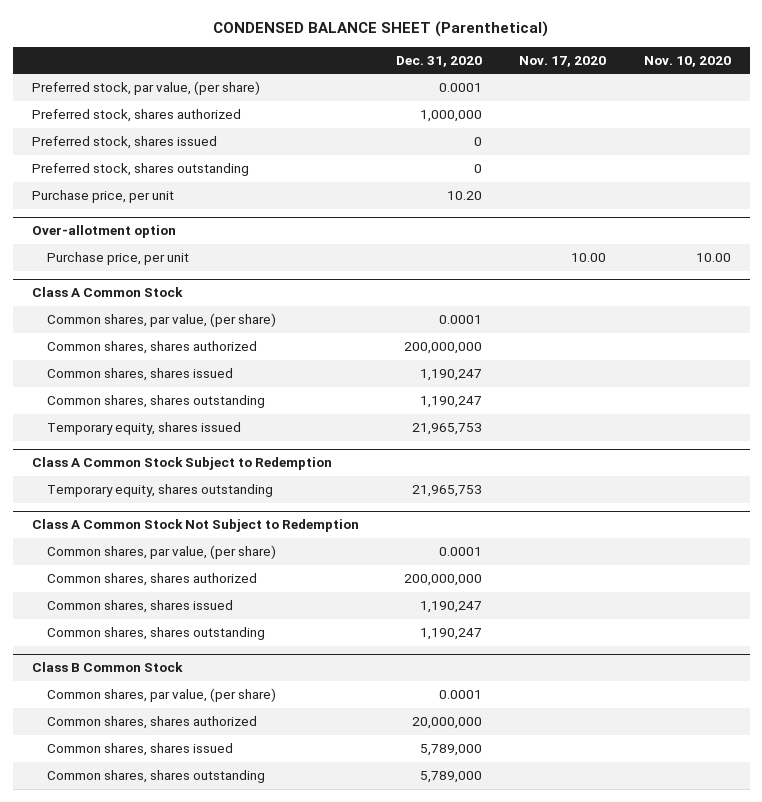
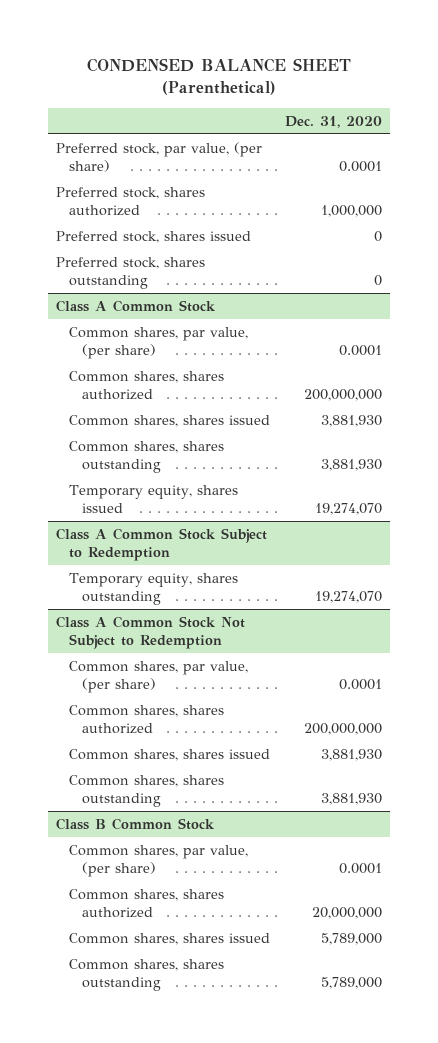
[519,55,607,67] Nov. 17, 2020 -> none
[643,55,731,67] Nov. 10, 2020 -> none
[31,190,174,204] Purchase price, per unit -> none
[31,225,176,239] Over-allotment option -> none
[47,252,190,266] Purchase price, per unit -> none
[419,369,482,382] 1,190,247 -> [321,414,383,427] 3,881,930
[419,396,482,409] 1,190,247 -> [321,459,383,472] 3,881,930
[411,423,482,436] 21,965,753 -> [315,503,383,516] 19,274,070
[411,485,482,498] 21,965,753 -> [315,591,383,604] 19,274,070
[419,601,482,614] 1,190,247 -> [321,748,383,761] 3,881,930
[419,628,482,641] 1,190,247 -> [321,793,383,806] 3,881,930

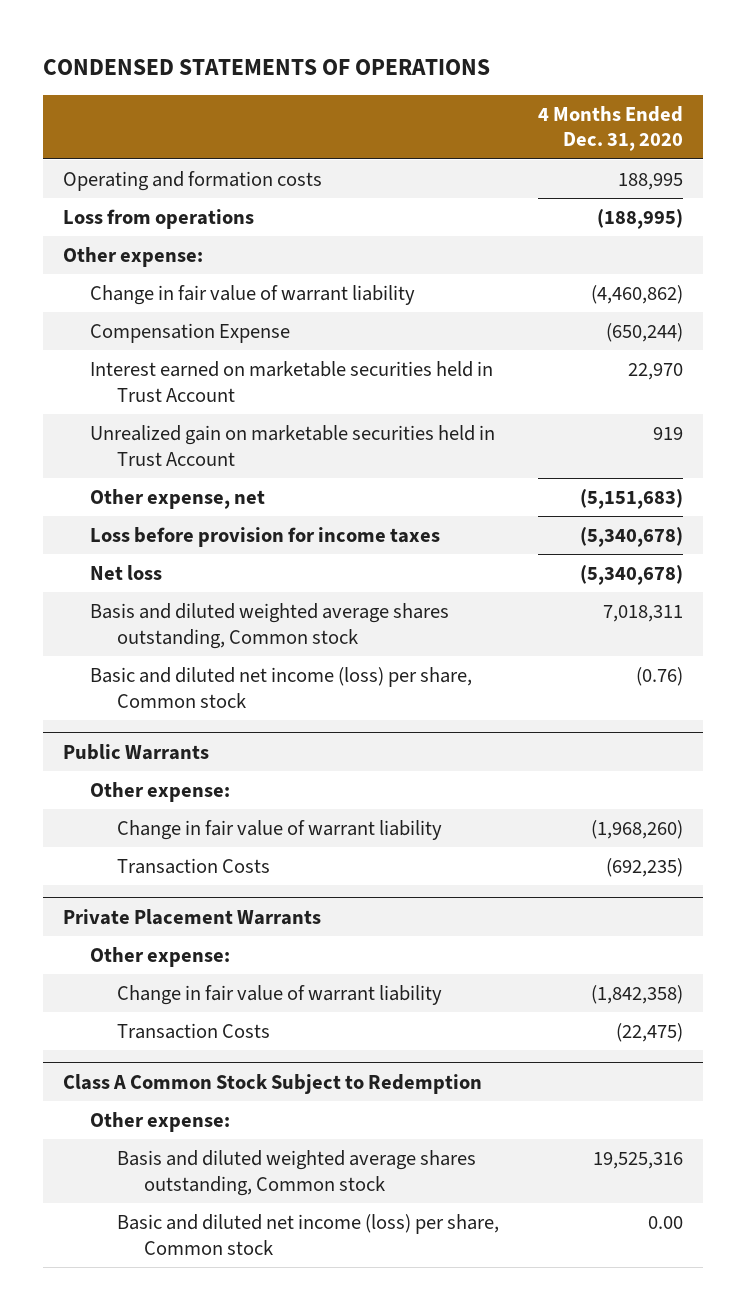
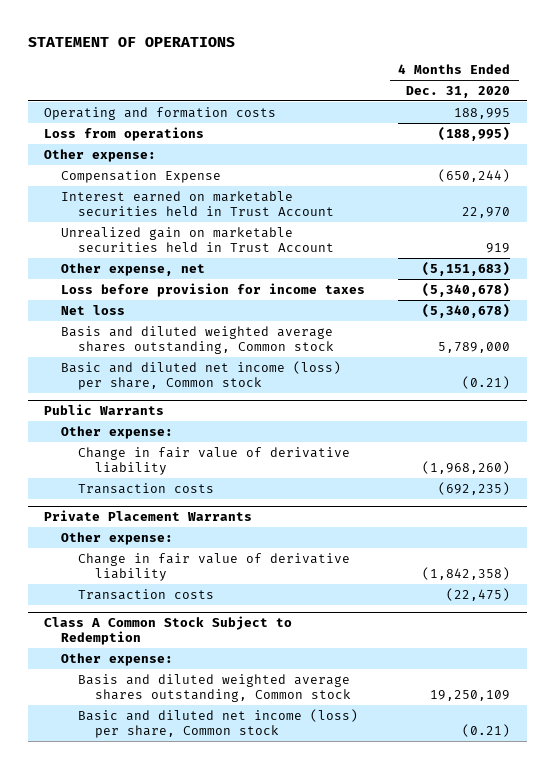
[42,58,490,75] CONDENSED STATEMENTS OF OPERATIONS -> [27,37,235,48] STATEMENT OF OPERATIONS
[89,284,415,305] Change in fair value of warrant liability -> none
[603,604,684,622] 7,018,311 -> [438,341,511,353] 5,789,000
[636,666,684,686] (0.76) -> [462,375,511,389] (0.21)
[116,819,442,840] Change in fair value of warrant liability -> [78,446,351,475] Change in fair value of derivative liability
[116,857,270,874] Transaction Costs -> [78,482,215,494] Transaction costs
[116,984,442,1005] Change in fair value of warrant liability -> [78,552,351,581] Change in fair value of derivative liability
[116,1022,270,1039] Transaction Costs -> [78,588,215,600] Transaction costs
[593,1151,684,1169] 19,525,316 -> [430,689,511,701] 19,250,109
[648,1215,684,1229] 0.00 -> [462,723,511,737] (0.21)

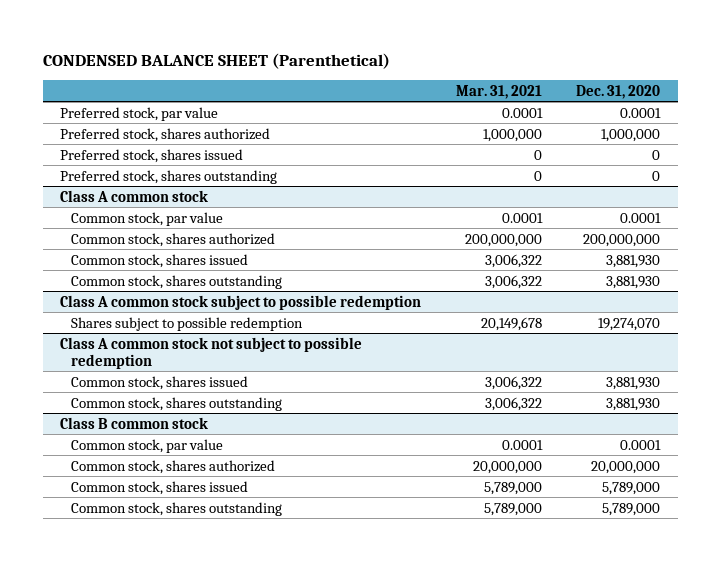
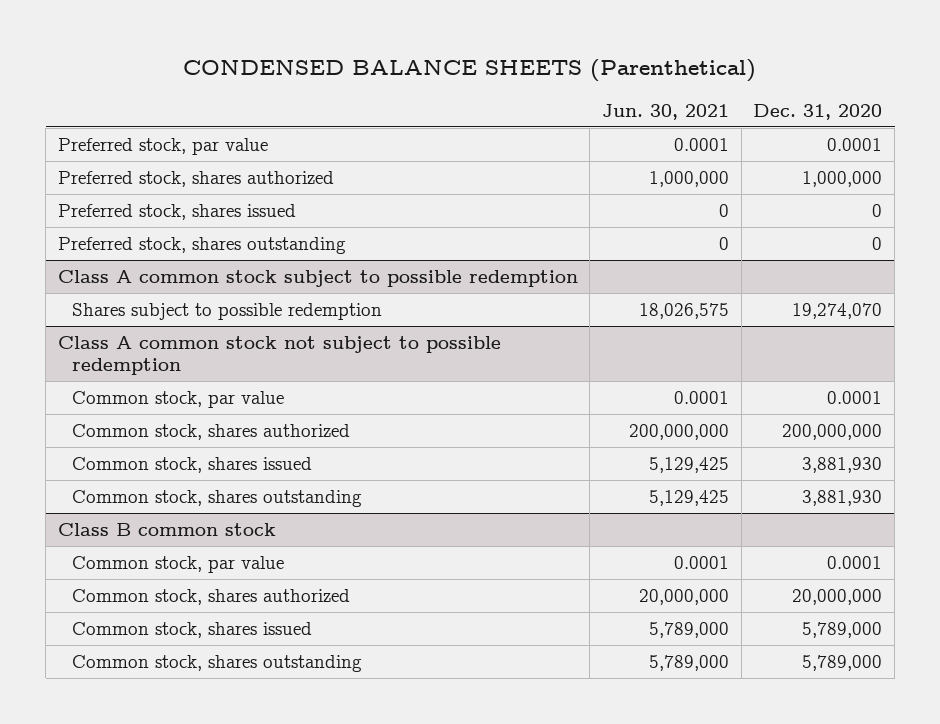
[42,52,390,69] CONDENSED BALANCE SHEET (Parenthetical) -> [183,59,757,83] CONDENSED BALANCE SHEETS (Parenthetical)
[455,84,542,99] Mar. 31, 2021 -> none
none -> [602,104,730,121] Jun. 30, 2021
[60,189,209,202] Class A common stock -> none
[71,211,224,226] Common stock, par value -> none
[71,232,276,247] Common stock, shares authorized -> none
[71,253,249,268] Common stock, shares issued -> none
[71,274,283,289] Common stock, shares outstanding -> none
none -> [72,390,285,408] Common stock, par value
none -> [72,423,351,440] Common stock, shares authorized

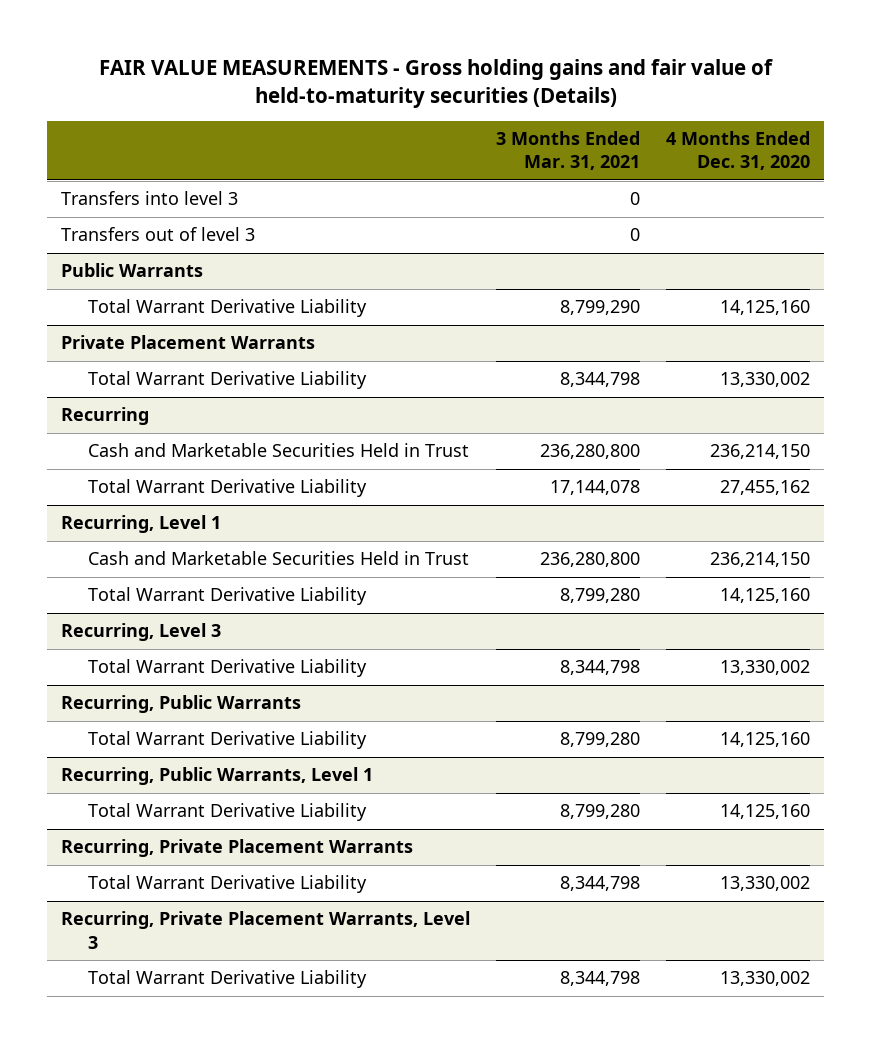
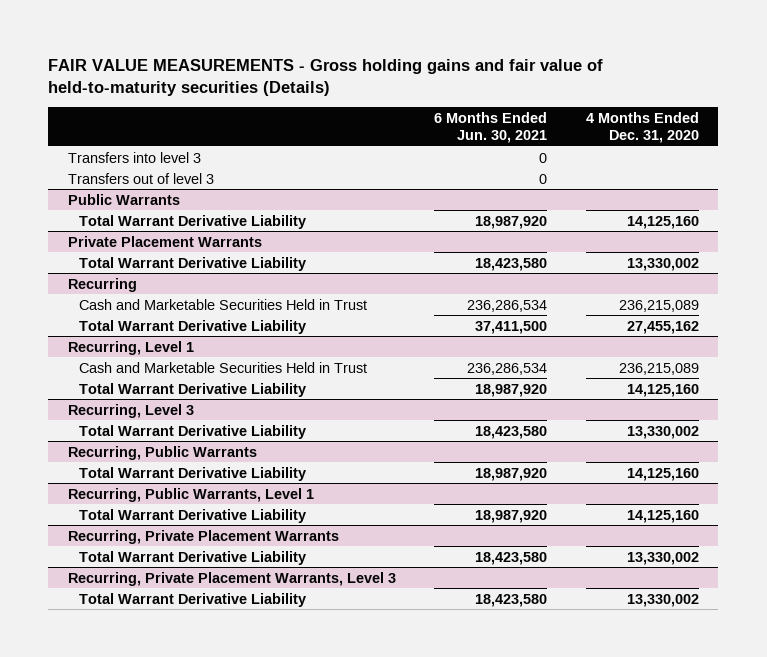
[496,131,641,171] 3 Months Ended Mar. 31, 2021 -> none
none -> [434,111,548,144] 6 Months Ended Jun. 30, 2021
[710,444,811,460] 236,214,150 -> [619,299,700,312] 236,215,089
[710,552,811,568] 236,214,150 -> [619,362,700,375] 236,215,089

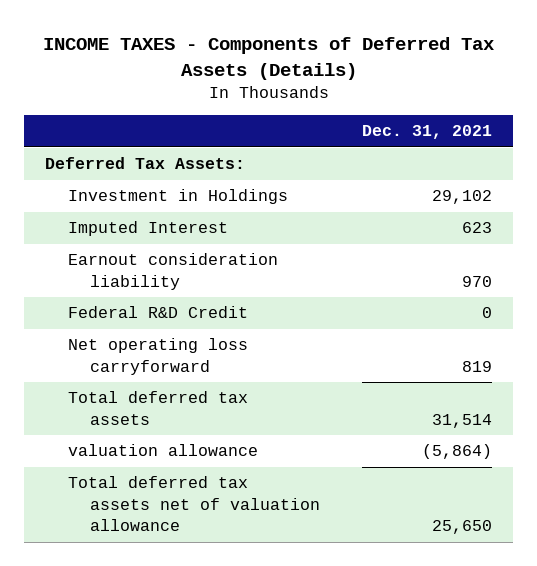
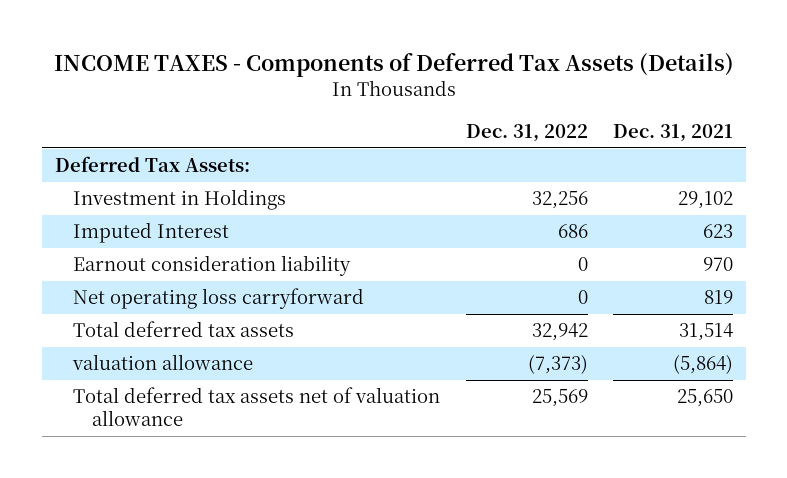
none -> [465,123,588,142] Dec. 31, 2022
[67,306,248,319] Federal R&D Credit -> none

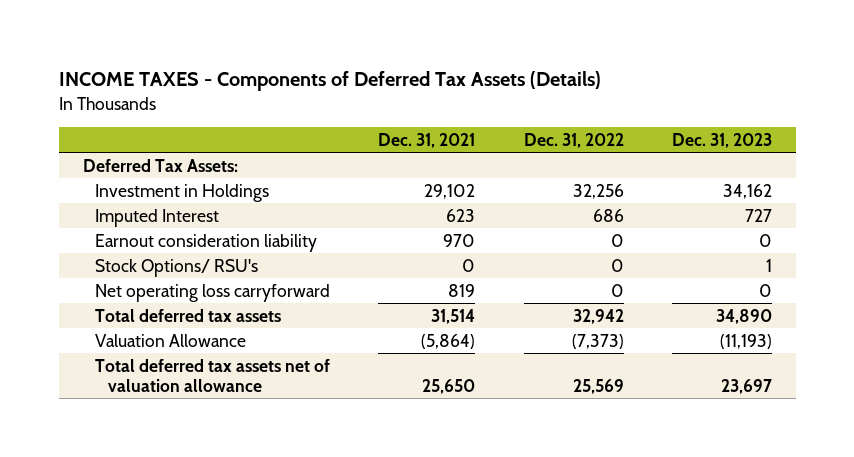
none -> [671,132,772,148] Dec. 31, 2023
none -> [95,258,259,277] Stock Options/ RSU's
[72,354,254,371] valuation allowance -> [95,333,247,347] Valuation Allowance

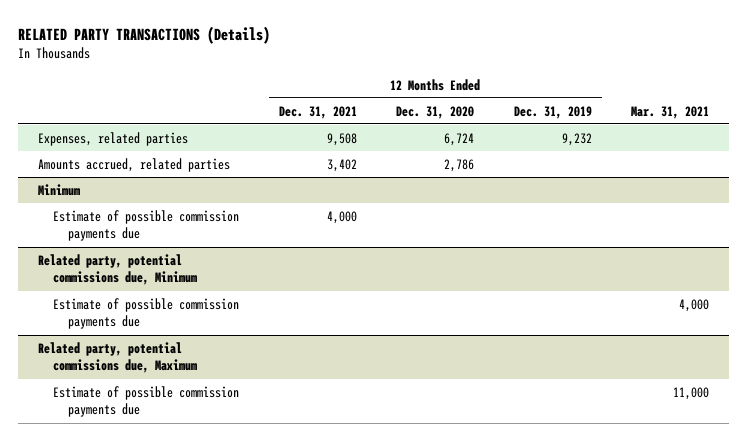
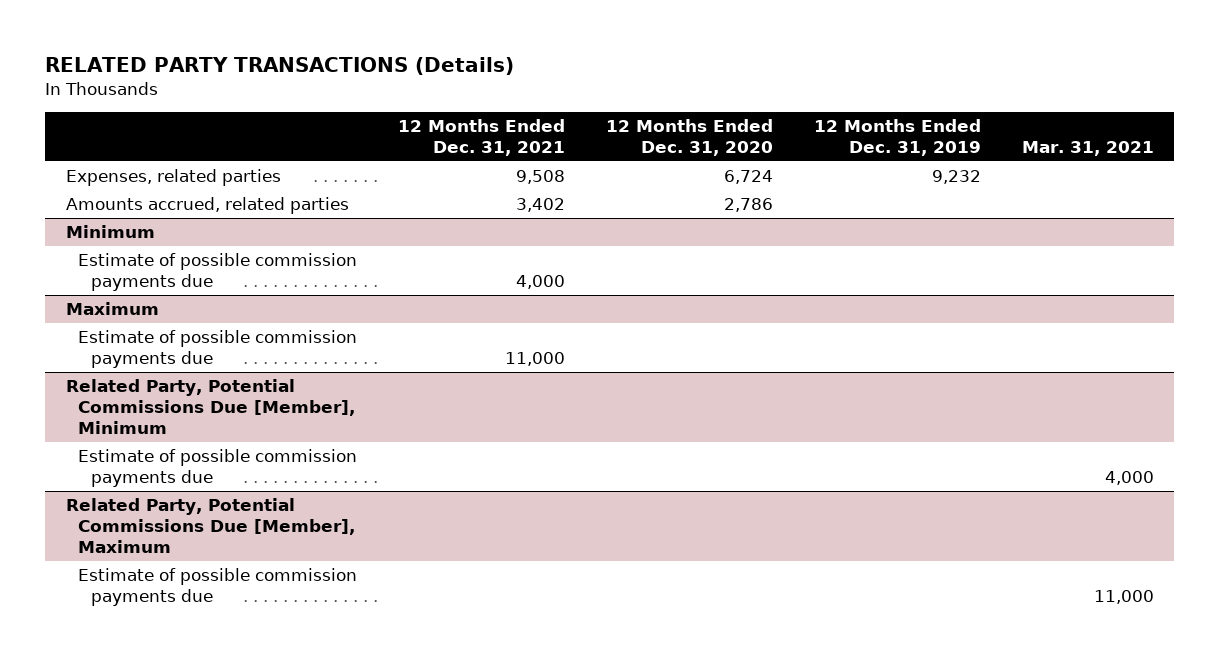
none -> [65,302,159,316] Maximum
none -> [78,330,358,369] Estimate of possible commission payments due
[38,253,198,286] Related party, potential commissions due, Minimum -> [65,379,356,435] Related Party, Potential Commissions Due [Member], Minimum
[38,341,198,374] Related party, potential commissions due, Maximum -> [65,498,356,554] Related Party, Potential Commissions Due [Member], Maximum

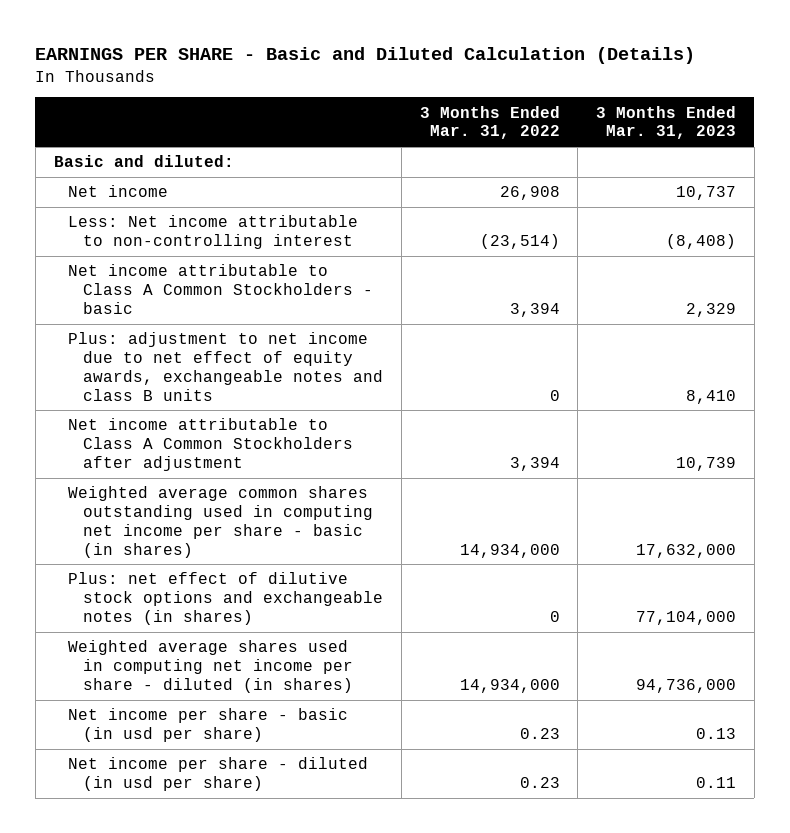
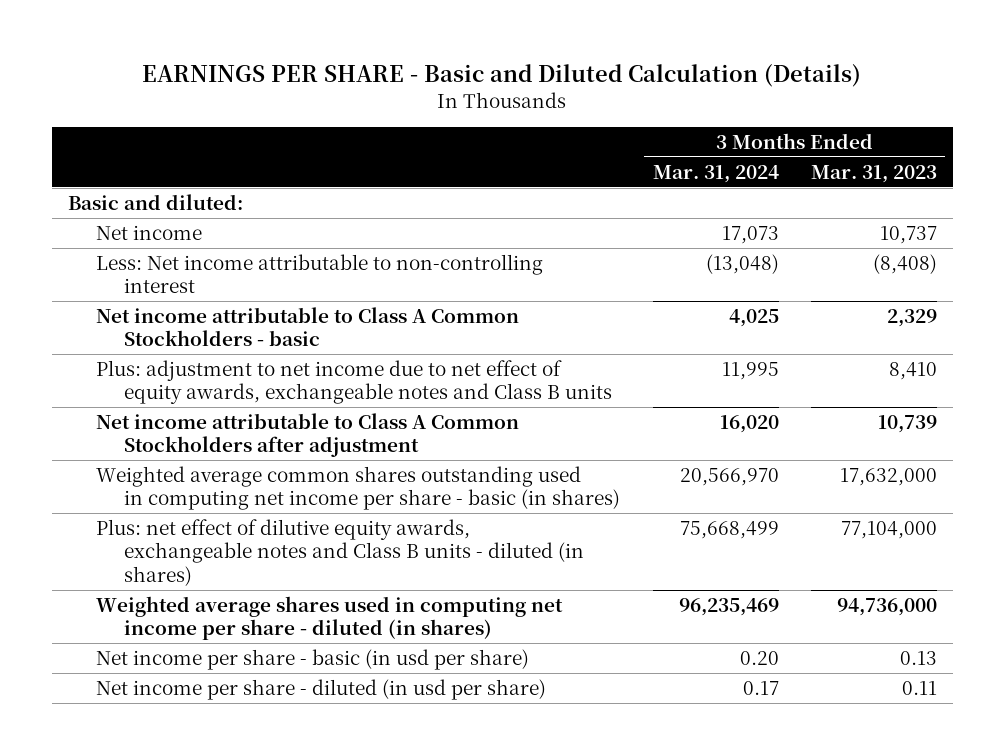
[419,105,560,140] 3 Months Ended Mar. 31, 2022 -> none
none -> [652,164,779,183] Mar. 31, 2024
[68,332,384,401] Plus: adjustment to net income due to net effect of equity awards, exchangeable notes and class B units -> [96,359,613,405] Plus: adjustment to net income due to net effect of equity awards, exchangeable notes and Class B units
[68,572,384,625] Plus: net effect of dilutive stock options and exchangeable notes (in shares) -> [96,518,585,586] Plus: net effect of dilutive equity awards, exchangeable notes and Class B units - diluted (in shares)

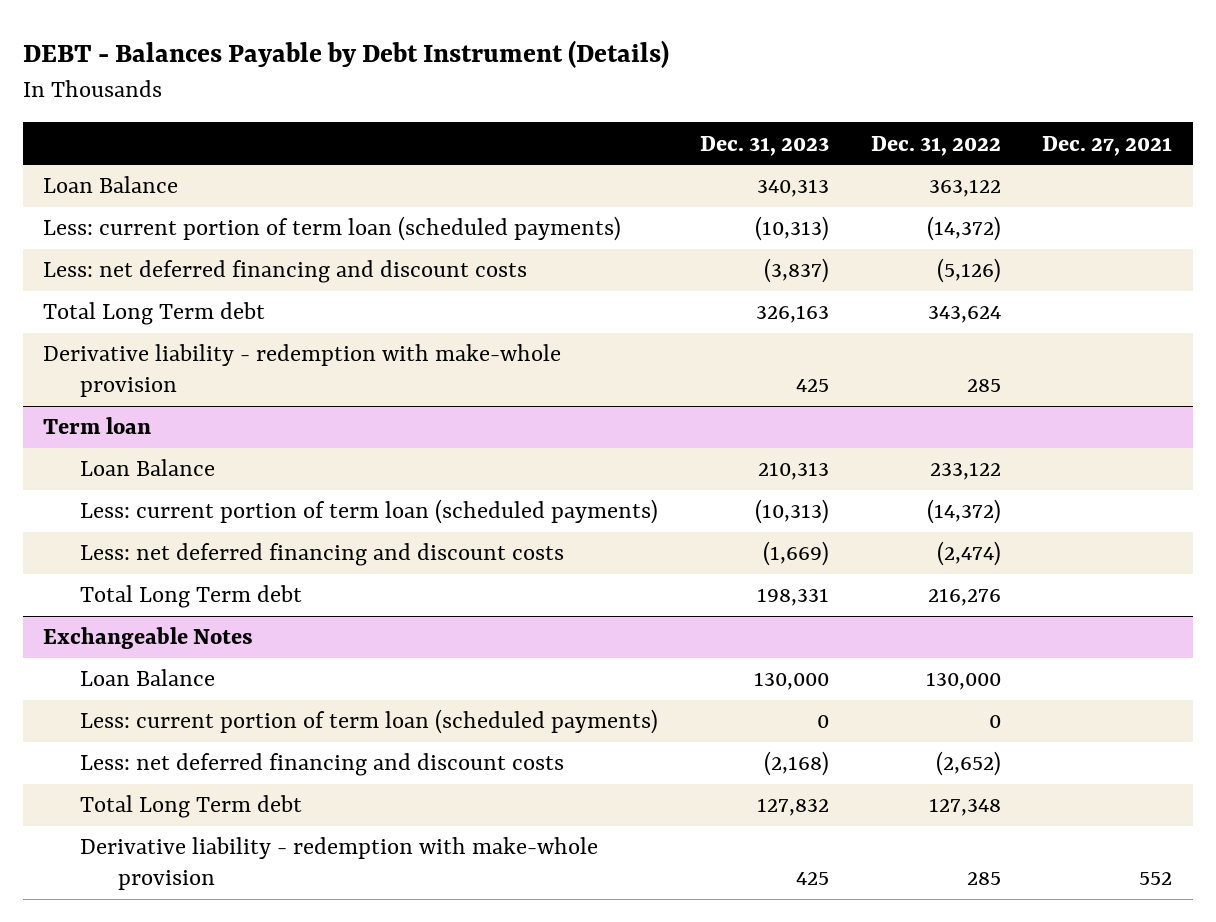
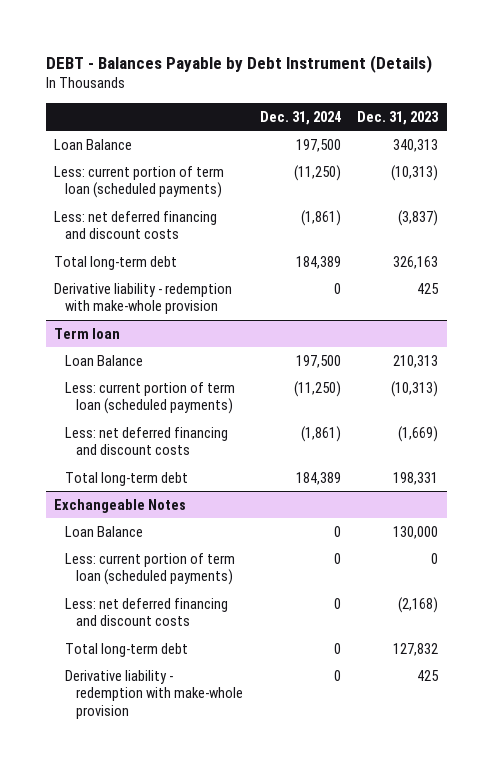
[870,135,1001,156] Dec. 31, 2022 -> none
[1042,135,1173,156] Dec. 27, 2021 -> none
none -> [259,110,341,125] Dec. 31, 2024
[43,302,266,326] Total Long Term debt -> [54,255,178,270] Total long-term debt
[80,585,303,609] Total Long Term debt -> [65,471,189,486] Total long-term debt
[80,795,303,819] Total Long Term debt -> [65,642,189,657] Total long-term debt

